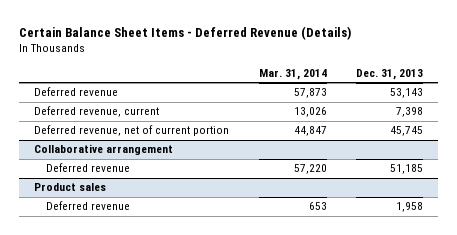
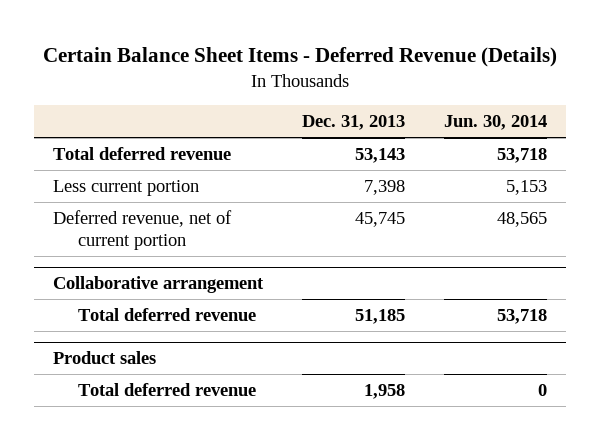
[258,68,327,80] Mar. 31, 2014 -> none
none -> [443,115,547,131] Jun. 30, 2014
[33,87,118,97] Deferred revenue -> [53,146,232,160] Total deferred revenue
[33,106,159,118] Deferred revenue, current -> [53,179,200,196] Less current portion
[46,163,131,173] Deferred revenue -> [77,307,256,321] Total deferred revenue
[46,201,131,211] Deferred revenue -> [77,382,256,396] Total deferred revenue

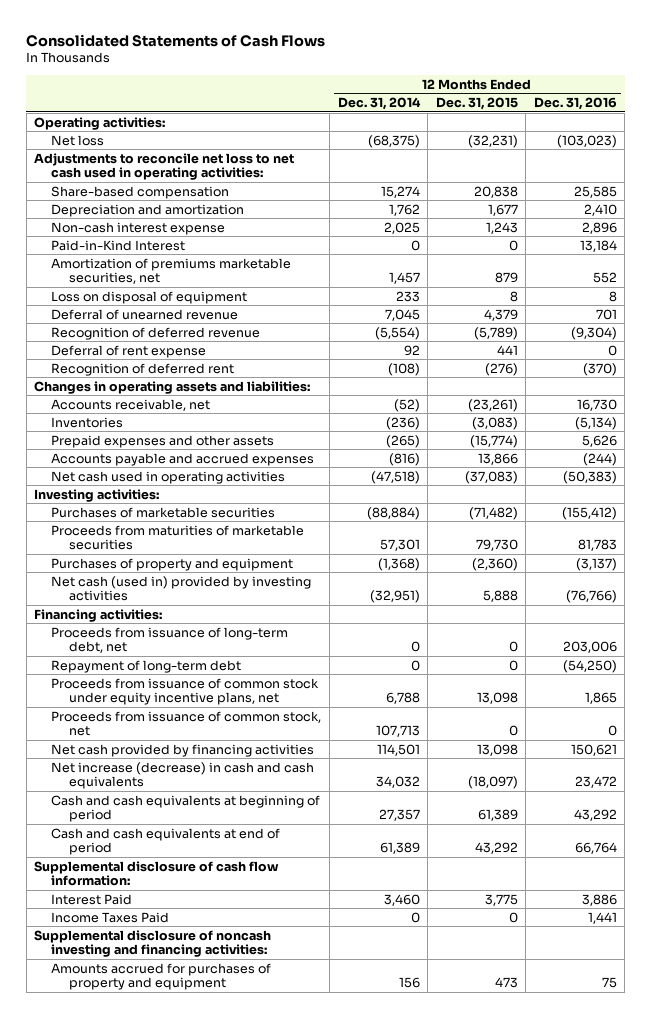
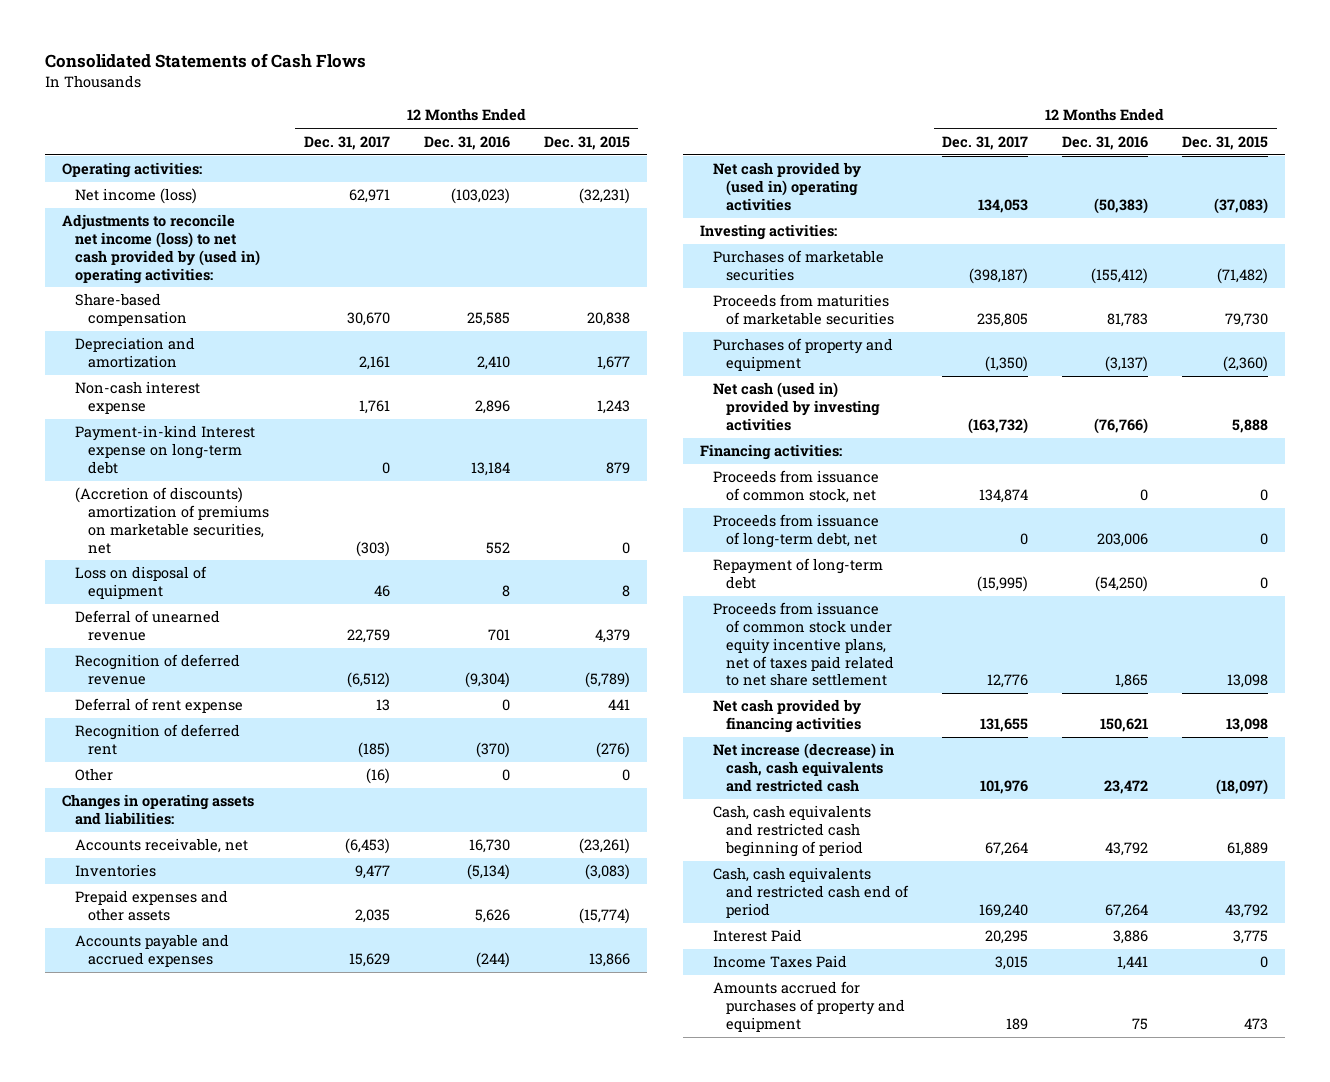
[337,97,421,111] Dec. 31, 2014 -> none
none -> [303,135,390,150] Dec. 31, 2017
[51,134,105,146] Net loss -> [74,188,197,205] Net income (loss)
[34,152,295,181] Adjustments to reconcile net loss to net cash used in operating activities: -> [61,214,260,284] Adjustments to reconcile net income (loss) to net cash provided by (used in) operating activities:
[51,239,186,251] Paid-in-Kind Interest -> [74,425,255,474] Payment-in-kind Interest expense on long-term debt
[508,239,518,251] 0 -> [605,461,630,474] 879
[51,257,292,285] Amortization of premiums marketable securities, net -> [74,487,269,554] (Accretion of discounts) amortization of premiums on marketable securities, net
[494,272,518,284] 879 -> [621,541,630,554] 0
none -> [74,768,113,782] Other
[51,470,286,484] Net cash used in operating activities -> [713,162,862,211] Net cash provided by (used in) operating activities
[51,710,322,737] Proceeds from issuance of common stock, net -> [713,470,880,504] Proceeds from issuance of common stock, net
[51,677,320,706] Proceeds from issuance of common stock under equity incentive plans, net -> [713,602,895,687] Proceeds from issuance of common stock under equity incentive plans, net of taxes paid related to net share settlement
[34,860,280,887] Supplemental disclosure of cash flow information: -> none
[51,761,315,790] Net increase (decrease) in cash and cash equivalents -> [713,743,895,792] Net increase (decrease) in cash, cash equivalents and restricted cash
[51,794,321,823] Cash and cash equivalents at beginning of period -> [713,805,872,857] Cash, cash equivalents and restricted cash beginning of period
[477,809,518,822] 61,389 -> [1227,841,1269,856] 61,889
[573,809,617,822] 43,292 -> [1105,841,1149,856] 43,792
[51,827,281,856] Cash and cash equivalents at end of period -> [713,867,910,918] Cash, cash equivalents and restricted cash end of period
[474,842,518,855] 43,292 -> [1225,903,1269,918] 43,792
[574,842,617,855] 66,764 -> [1105,903,1149,918] 67,264
[34,929,272,958] Supplemental disclosure of noncash investing and financing activities: -> none

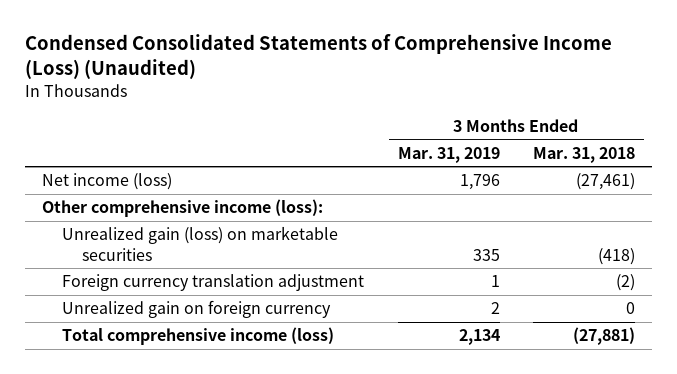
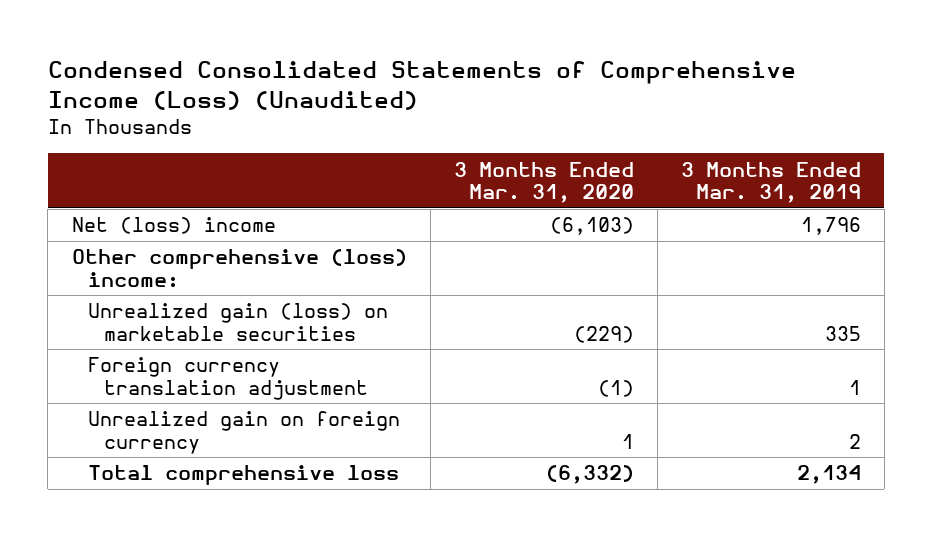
[533,146,636,163] Mar. 31, 2018 -> none
none -> [453,161,634,204] 3 Months Ended Mar. 31, 2020
[42,173,173,191] Net income (loss) -> [71,217,276,235] Net (loss) income
[42,199,324,218] Other comprehensive income (loss): -> [71,249,407,288] Other comprehensive (loss) income:
[61,327,334,346] Total comprehensive income (loss) -> [87,465,399,486] Total comprehensive loss

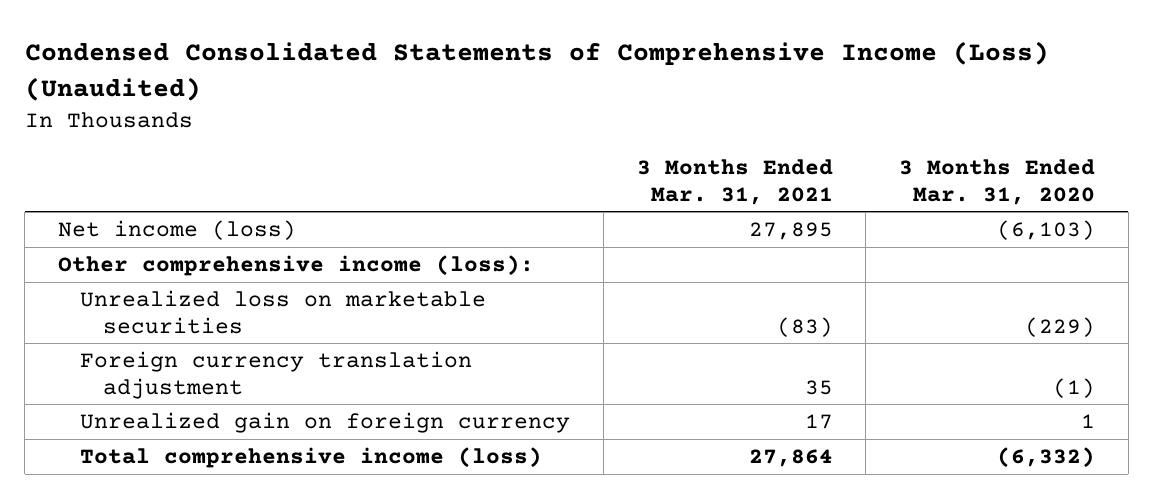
[680,161,861,204] 3 Months Ended Mar. 31, 2019 -> none
none -> [636,158,833,205] 3 Months Ended Mar. 31, 2021
[71,217,276,235] Net (loss) income -> [58,219,297,240] Net income (loss)
[71,249,407,288] Other comprehensive (loss) income: -> [58,254,535,276] Other comprehensive income (loss):
[87,303,388,341] Unrealized gain (loss) on marketable securities -> [80,289,487,334] Unrealized loss on marketable securities
[87,465,399,486] Total comprehensive loss -> [80,446,543,468] Total comprehensive income (loss)

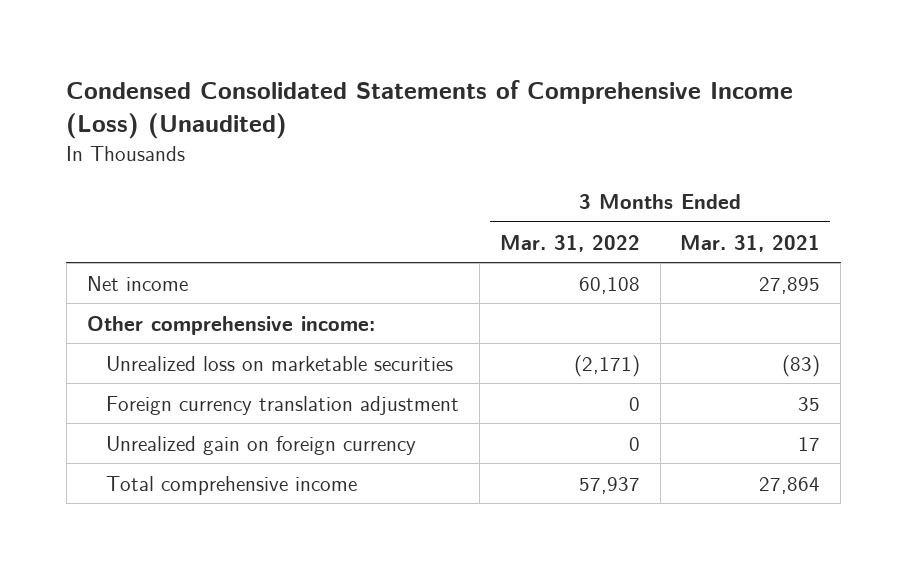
[899,158,1096,205] 3 Months Ended Mar. 31, 2020 -> none
none -> [499,234,640,252] Mar. 31, 2022
[58,219,297,240] Net income (loss) -> [86,275,188,291] Net income
[58,254,535,276] Other comprehensive income (loss): -> [86,315,375,335] Other comprehensive income:
[80,446,543,468] Total comprehensive income (loss) -> [106,475,358,495] Total comprehensive income

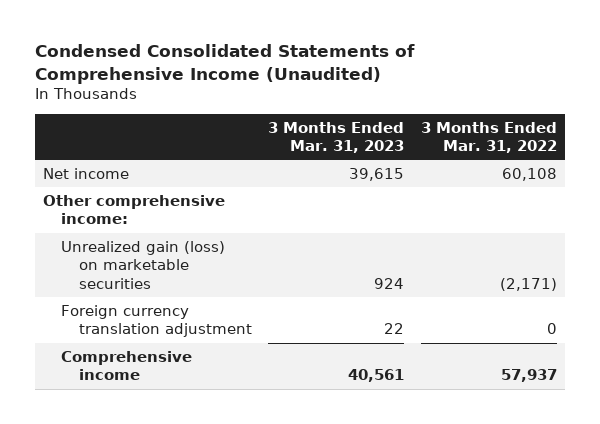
[66,80,794,140] Condensed Consolidated Statements of Comprehensive Income (Loss) (Unaudited) -> [34,44,415,84] Condensed Consolidated Statements of Comprehensive Income (Unaudited)
[680,234,821,252] Mar. 31, 2021 -> none
none -> [268,121,405,153] 3 Months Ended Mar. 31, 2023
[106,355,454,371] Unrealized loss on marketable securities -> [60,240,225,289] Unrealized gain (loss) on marketable securities
[106,435,417,455] Unrealized gain on foreign currency -> none
[106,475,358,495] Total comprehensive income -> [60,350,192,381] Comprehensive income

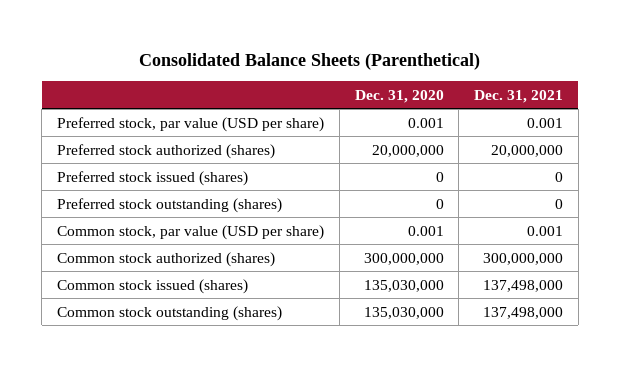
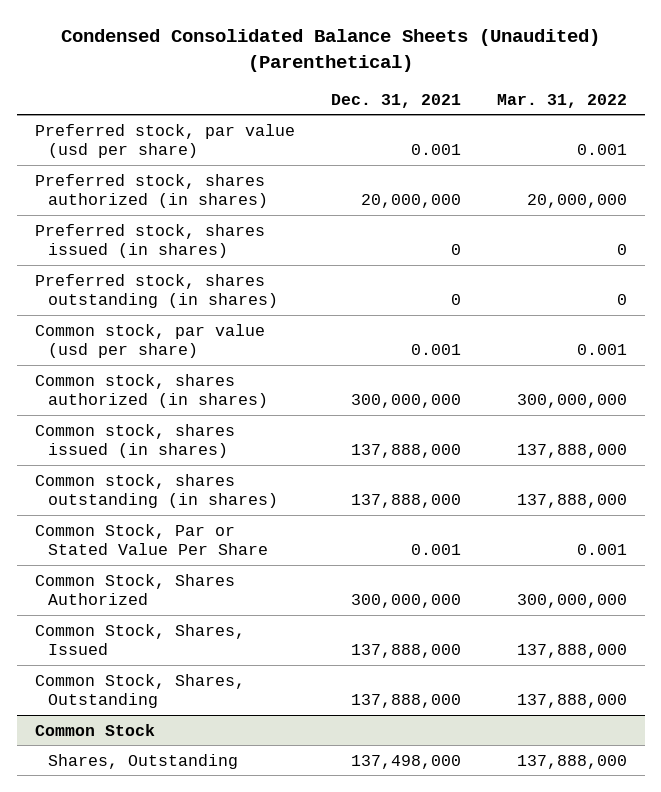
[139,52,481,70] Consolidated Balance Sheets (Parenthetical) -> [60,29,600,72] Condensed Consolidated Balance Sheets (Unaudited) (Parenthetical)
[354,89,444,103] Dec. 31, 2020 -> none
none -> [496,93,627,108] Mar. 31, 2022
[57,116,325,132] Preferred stock, par value (USD per share) -> [34,123,295,159] Preferred stock, par value (usd per share)
[57,143,276,159] Preferred stock authorized (shares) -> [34,173,269,209] Preferred stock, shares authorized (in shares)
[57,170,249,186] Preferred stock issued (shares) -> [34,223,265,259] Preferred stock, shares issued (in shares)
[57,197,283,213] Preferred stock outstanding (shares) -> [34,273,279,309] Preferred stock, shares outstanding (in shares)
[57,224,325,240] Common stock, par value (USD per share) -> [34,323,265,359] Common stock, par value (usd per share)
[57,251,276,267] Common stock authorized (shares) -> [34,373,269,409] Common stock, shares authorized (in shares)
[57,278,249,294] Common stock issued (shares) -> [34,423,235,459] Common stock, shares issued (in shares)
[482,279,563,292] 137,498,000 -> [350,444,461,459] 137,888,000
[57,305,283,321] Common stock outstanding (shares) -> [34,473,279,509] Common stock, shares outstanding (in shares)
[482,306,563,319] 137,498,000 -> [350,494,461,509] 137,888,000
none -> [34,523,269,556] Common Stock, Par or Stated Value Per Share
none -> [34,573,235,606] Common Stock, Shares Authorized
none -> [34,623,245,656] Common Stock, Shares, Issued
none -> [34,673,245,709] Common Stock, Shares, Outstanding
none -> [34,723,155,736] Common Stock
none -> [48,753,239,769] Shares, Outstanding

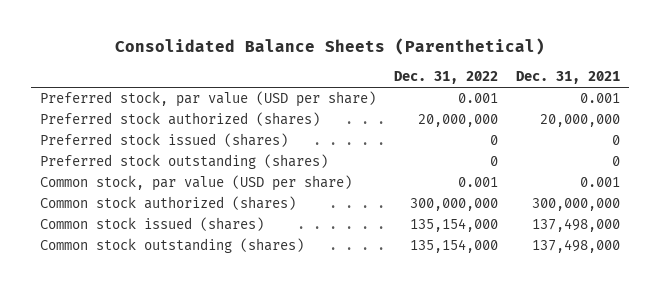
[60,29,600,72] Condensed Consolidated Balance Sheets (Unaudited) (Parenthetical) -> [115,38,546,56] Consolidated Balance Sheets (Parenthetical)
[496,93,627,108] Mar. 31, 2022 -> none
none -> [394,71,499,85] Dec. 31, 2022
[34,523,269,556] Common Stock, Par or Stated Value Per Share -> none
[34,573,235,606] Common Stock, Shares Authorized -> none
[34,623,245,656] Common Stock, Shares, Issued -> none
[34,673,245,709] Common Stock, Shares, Outstanding -> none
[34,723,155,736] Common Stock -> none
[48,753,239,769] Shares, Outstanding -> none
[34,123,295,159] Preferred stock, par value (usd per share) -> [40,91,377,108] Preferred stock, par value (USD per share)
[34,173,269,209] Preferred stock, shares authorized (in shares) -> [40,112,321,127] Preferred stock authorized (shares)
[34,223,265,259] Preferred stock, shares issued (in shares) -> [40,133,289,148] Preferred stock issued (shares)
[34,273,279,309] Preferred stock, shares outstanding (in shares) -> [40,154,329,170] Preferred stock outstanding (shares)
[34,323,265,359] Common stock, par value (usd per share) -> [40,175,353,192] Common stock, par value (USD per share)
[34,373,269,409] Common stock, shares authorized (in shares) -> [40,196,297,211] Common stock authorized (shares)
[34,423,235,459] Common stock, shares issued (in shares) -> [40,217,265,232] Common stock issued (shares)
[350,444,461,459] 137,888,000 -> [532,218,621,233] 137,498,000
[34,473,279,509] Common stock, shares outstanding (in shares) -> [40,238,305,254] Common stock outstanding (shares)
[350,494,461,509] 137,888,000 -> [532,239,621,254] 137,498,000

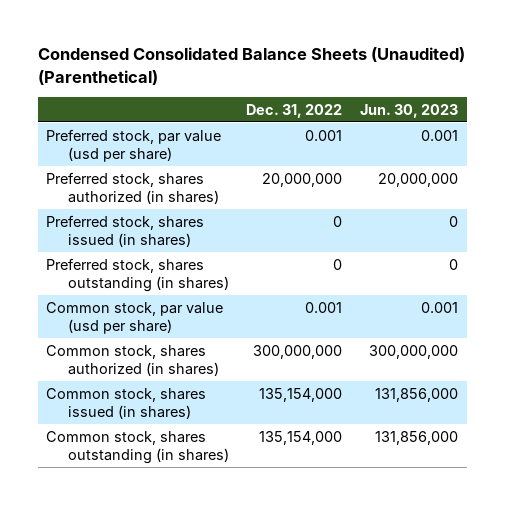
[115,38,546,56] Consolidated Balance Sheets (Parenthetical) -> [37,47,465,85] Condensed Consolidated Balance Sheets (Unaudited) (Parenthetical)
[516,71,621,85] Dec. 31, 2021 -> none
none -> [360,103,459,118] Jun. 30, 2023
[40,91,377,108] Preferred stock, par value (USD per share) -> [46,128,222,163] Preferred stock, par value (usd per share)
[40,112,321,127] Preferred stock authorized (shares) -> [46,171,219,205] Preferred stock, shares authorized (in shares)
[40,133,289,148] Preferred stock issued (shares) -> [46,214,205,248] Preferred stock, shares issued (in shares)
[40,154,329,170] Preferred stock outstanding (shares) -> [46,257,229,293] Preferred stock, shares outstanding (in shares)
[40,175,353,192] Common stock, par value (USD per share) -> [46,301,224,335] Common stock, par value (usd per share)
[40,196,297,211] Common stock authorized (shares) -> [46,344,219,377] Common stock, shares authorized (in shares)
[40,217,265,232] Common stock issued (shares) -> [46,387,207,420] Common stock, shares issued (in shares)
[40,238,305,254] Common stock outstanding (shares) -> [46,430,229,465] Common stock, shares outstanding (in shares)

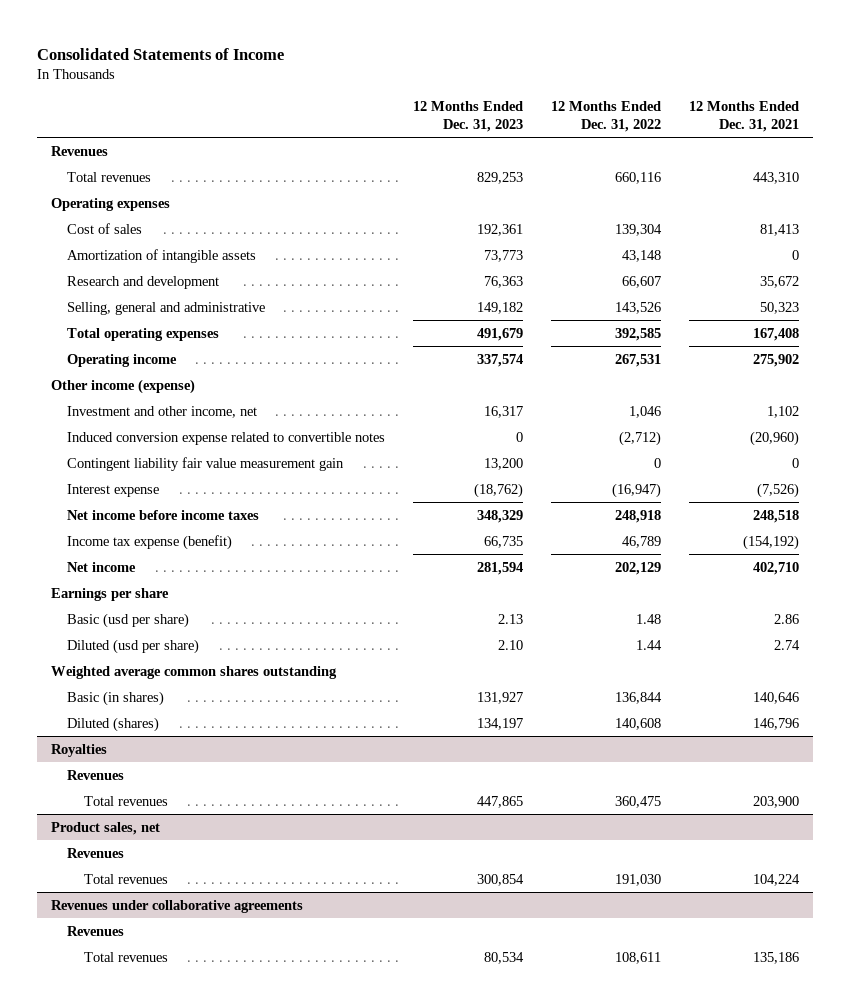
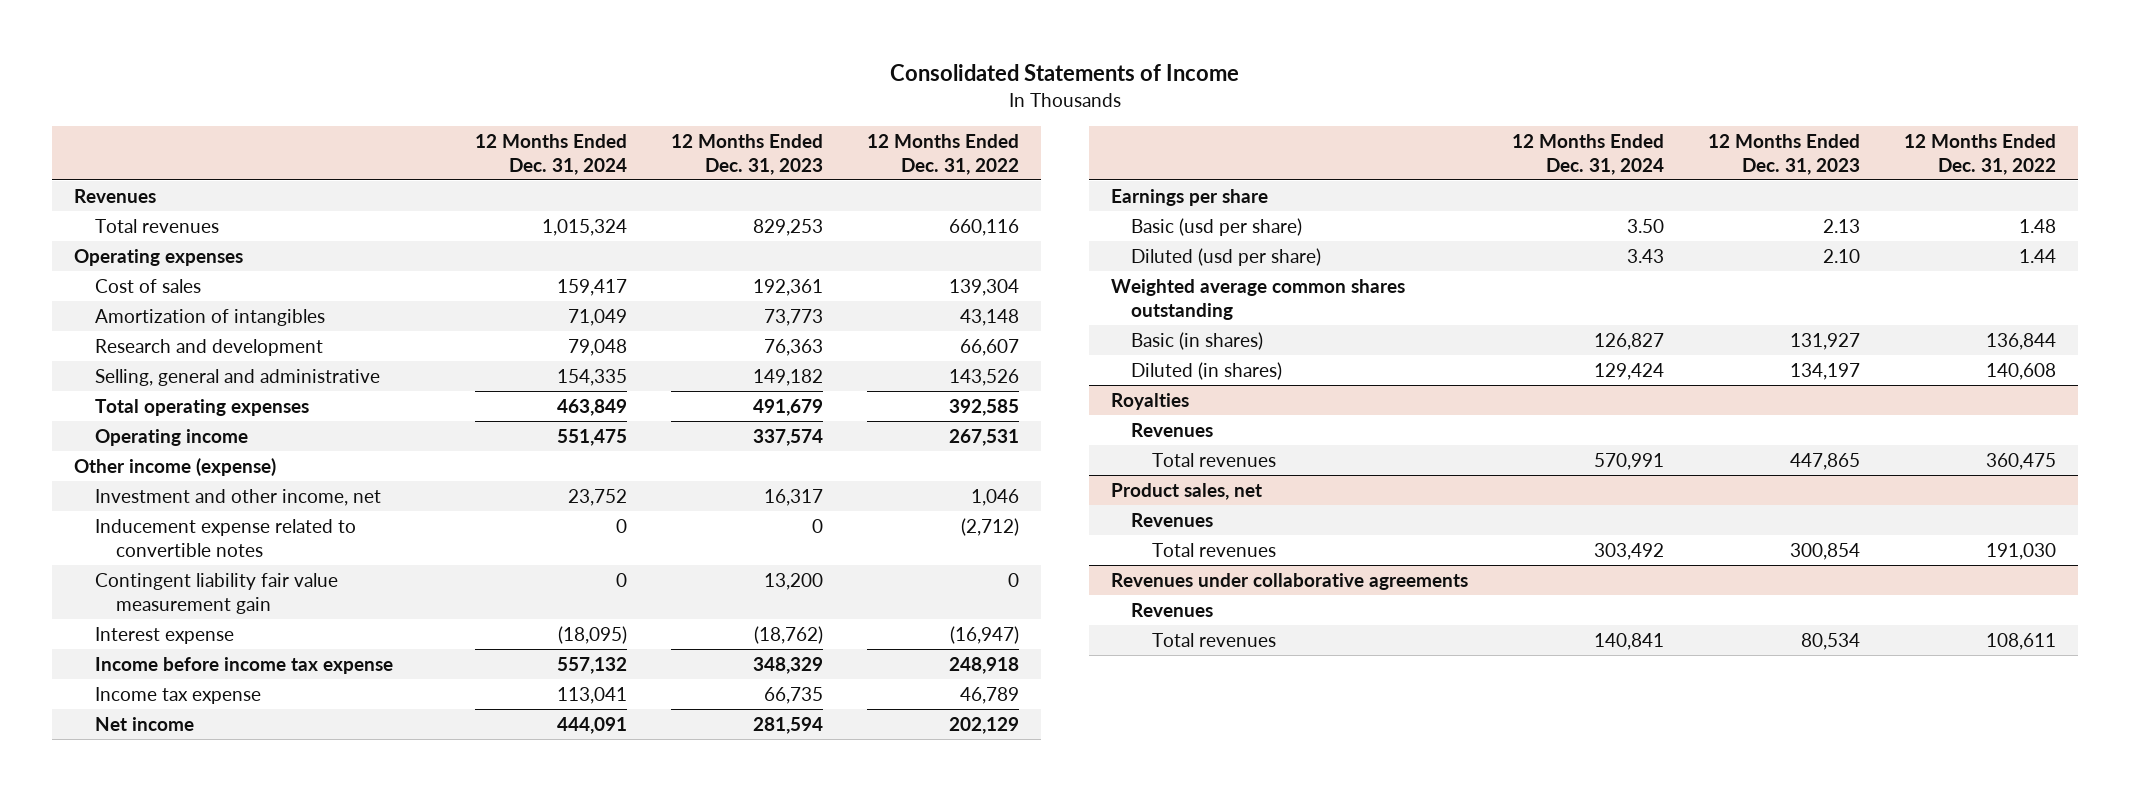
[689,101,800,133] 12 Months Ended Dec. 31, 2021 -> none
none -> [475,133,628,175] 12 Months Ended Dec. 31, 2024
[67,248,257,263] Amortization of intangible assets -> [94,308,325,326] Amortization of intangibles
[67,431,386,445] Induced conversion expense related to convertible notes -> [94,518,356,557] Inducement expense related to convertible notes
[67,509,260,520] Net income before income taxes -> [94,656,393,674] Income before income tax expense
[67,534,233,550] Income tax expense (benefit) -> [94,686,261,704] Income tax expense
[67,716,160,732] Diluted (shares) -> [1131,361,1283,380] Diluted (in shares)

